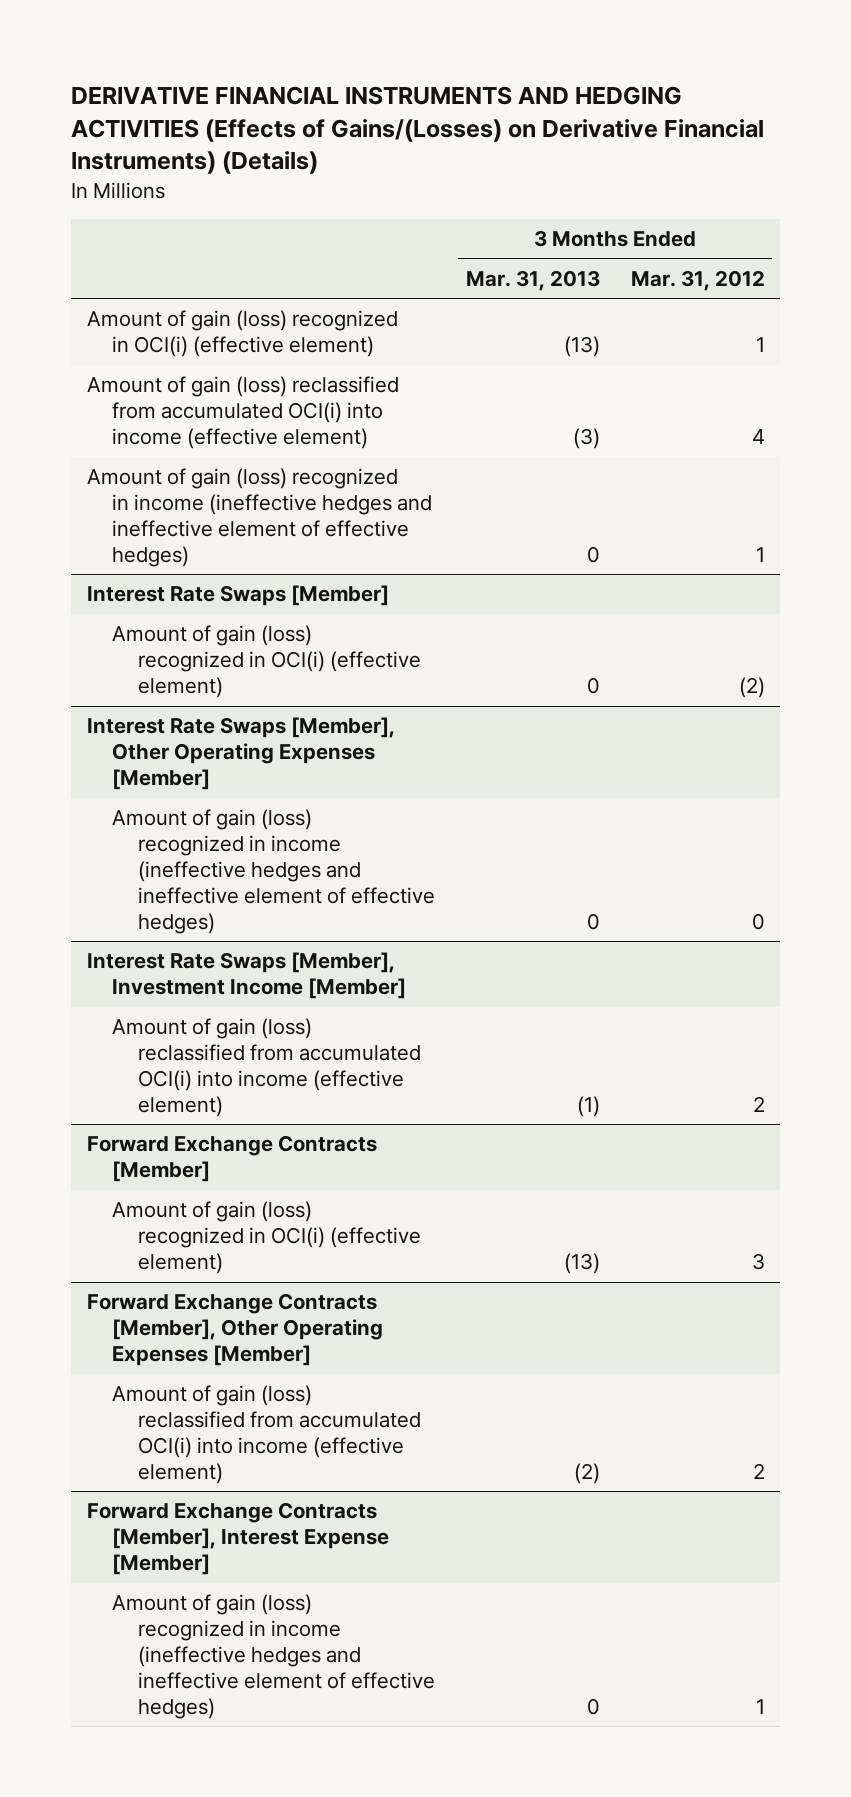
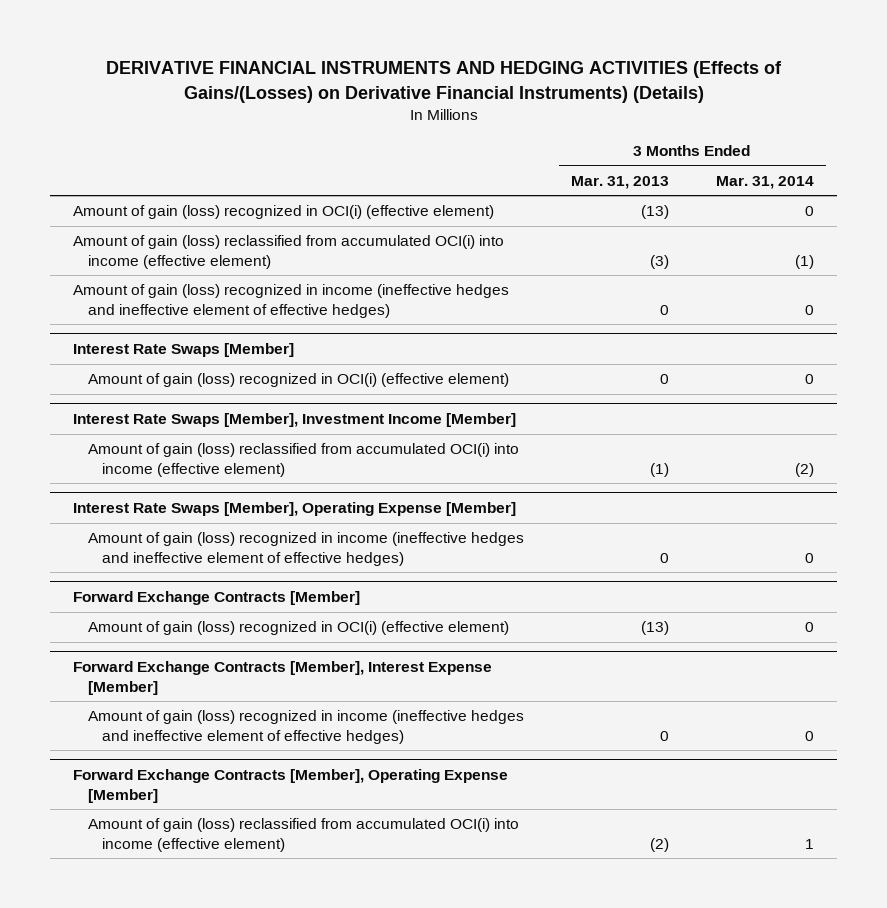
[630,270,765,292] Mar. 31, 2012 -> none
none -> [715,175,814,189] Mar. 31, 2014
[86,717,395,791] Interest Rate Swaps [Member], Other Operating Expenses [Member] -> none
[112,809,436,934] Amount of gain (loss) recognized in income (ineffective hedges and ineffective element of effective hedges) -> none
none -> [73,502,517,517] Interest Rate Swaps [Member], Operating Expense [Member]
none -> [87,532,524,566] Amount of gain (loss) recognized in income (ineffective hedges and ineffective element of effective hedges)
[86,1293,384,1367] Forward Exchange Contracts [Member], Other Operating Expenses [Member] -> none
[112,1385,422,1485] Amount of gain (loss) reclassified from accumulated OCI(i) into income (effective element) -> none
none -> [73,769,509,803] Forward Exchange Contracts [Member], Operating Expense [Member]
none -> [87,818,519,852] Amount of gain (loss) reclassified from accumulated OCI(i) into income (effective element)

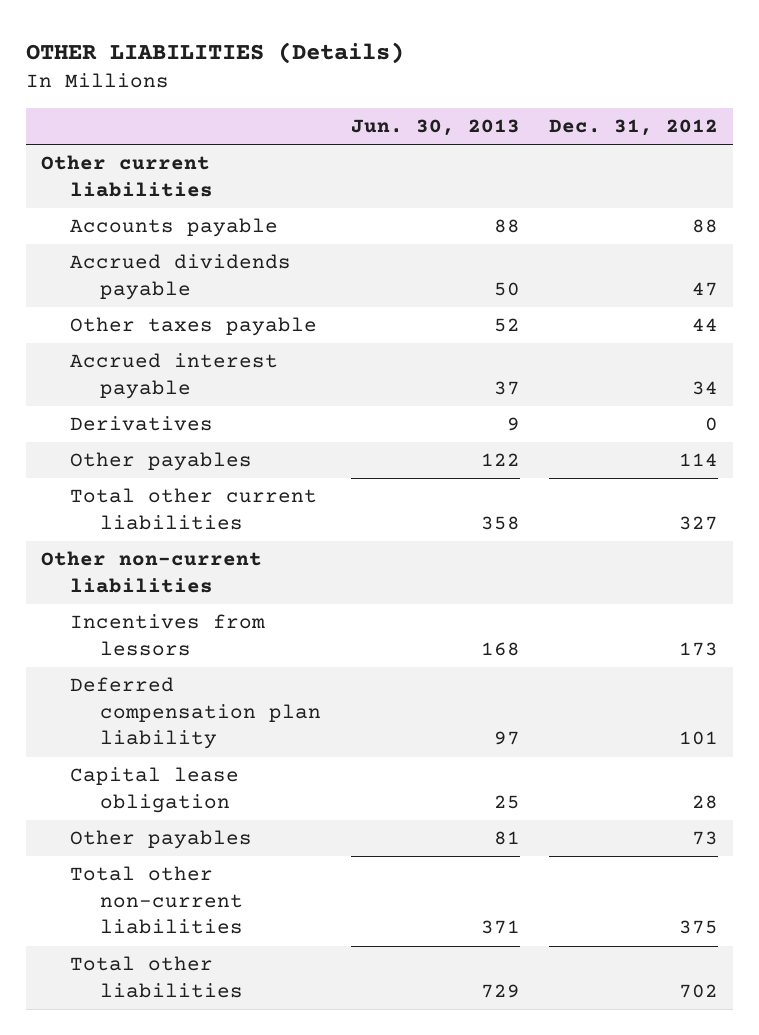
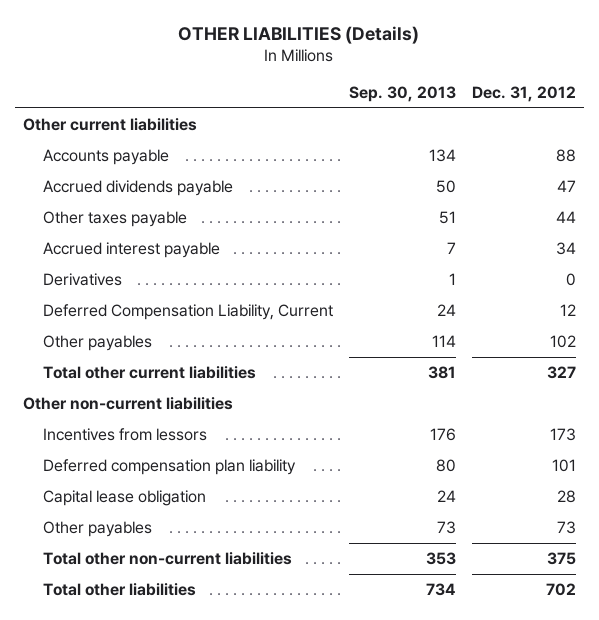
[350,119,520,137] Jun. 30, 2013 -> none
none -> [348,85,456,102] Sep. 30, 2013
none -> [43,304,334,321] Deferred Compensation Liability, Current
[679,453,719,467] 114 -> [549,335,576,349] 102

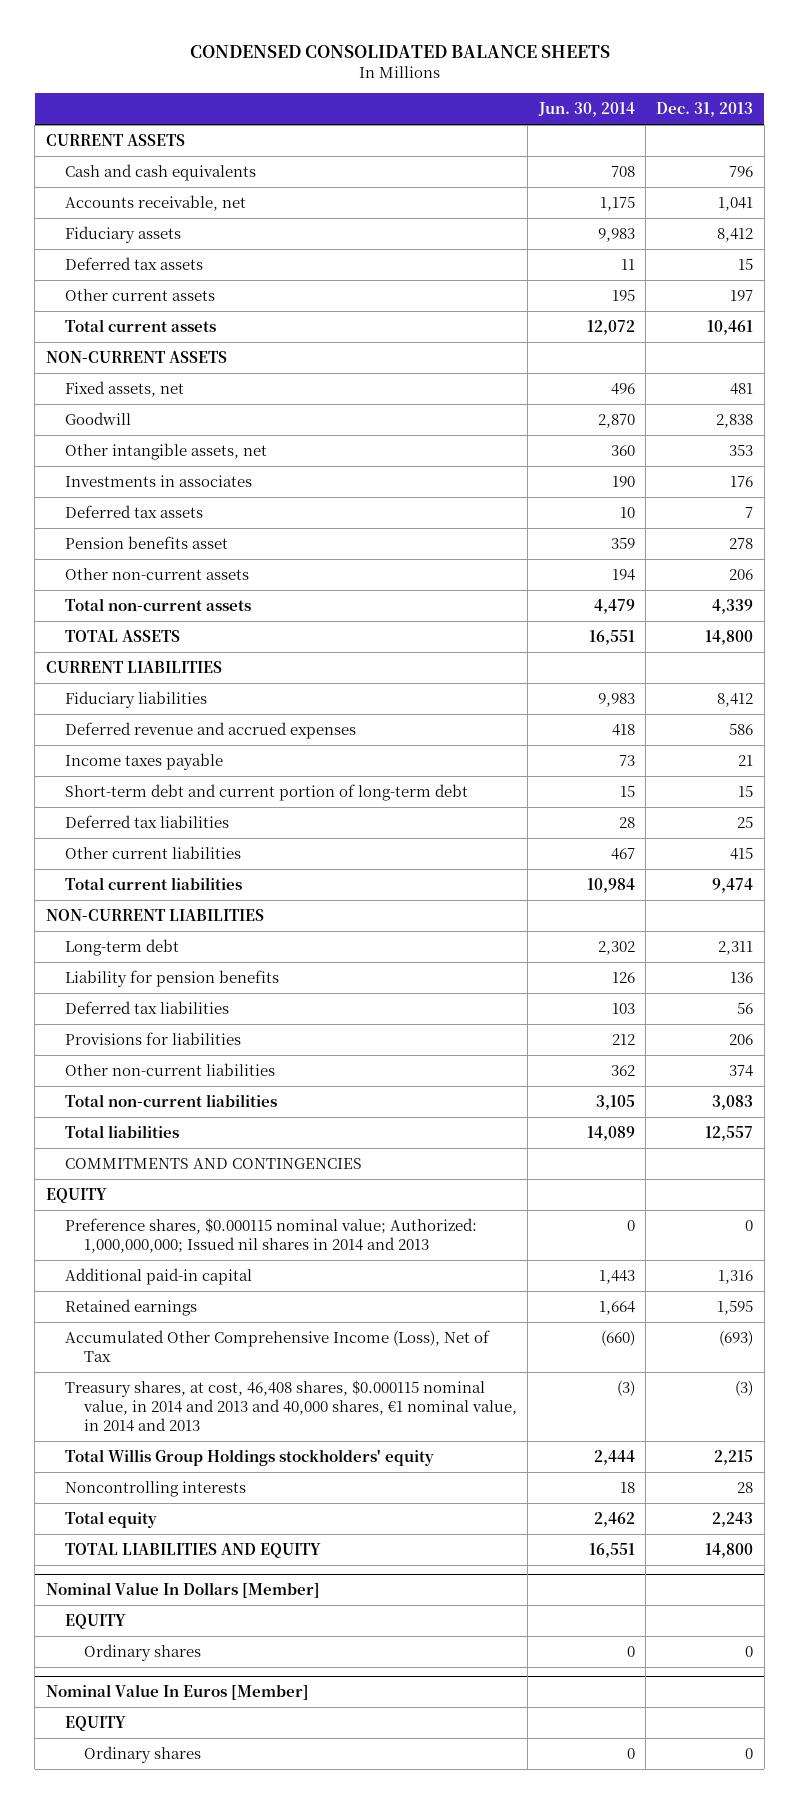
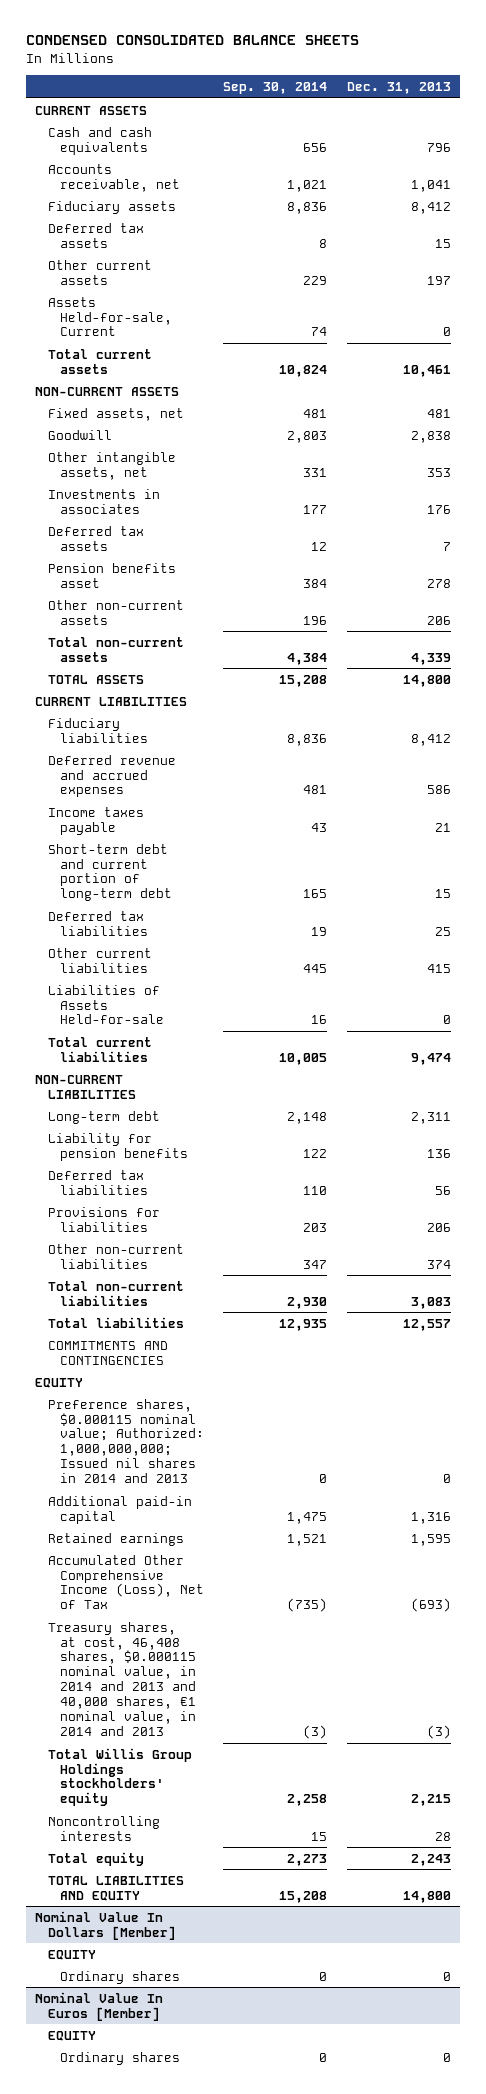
[537,102,635,118] Jun. 30, 2014 -> none
none -> [223,82,328,95] Sep. 30, 2014
none -> [47,296,173,337] Assets Held-for-sale, Current
none -> [47,984,165,1025] Liabilities of Assets Held-for-sale

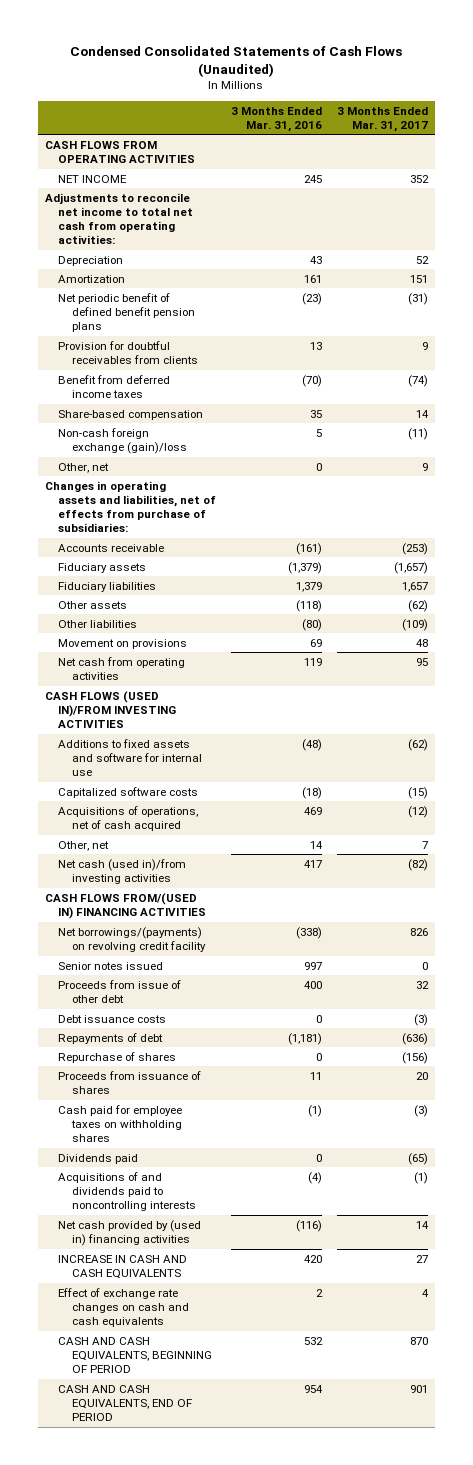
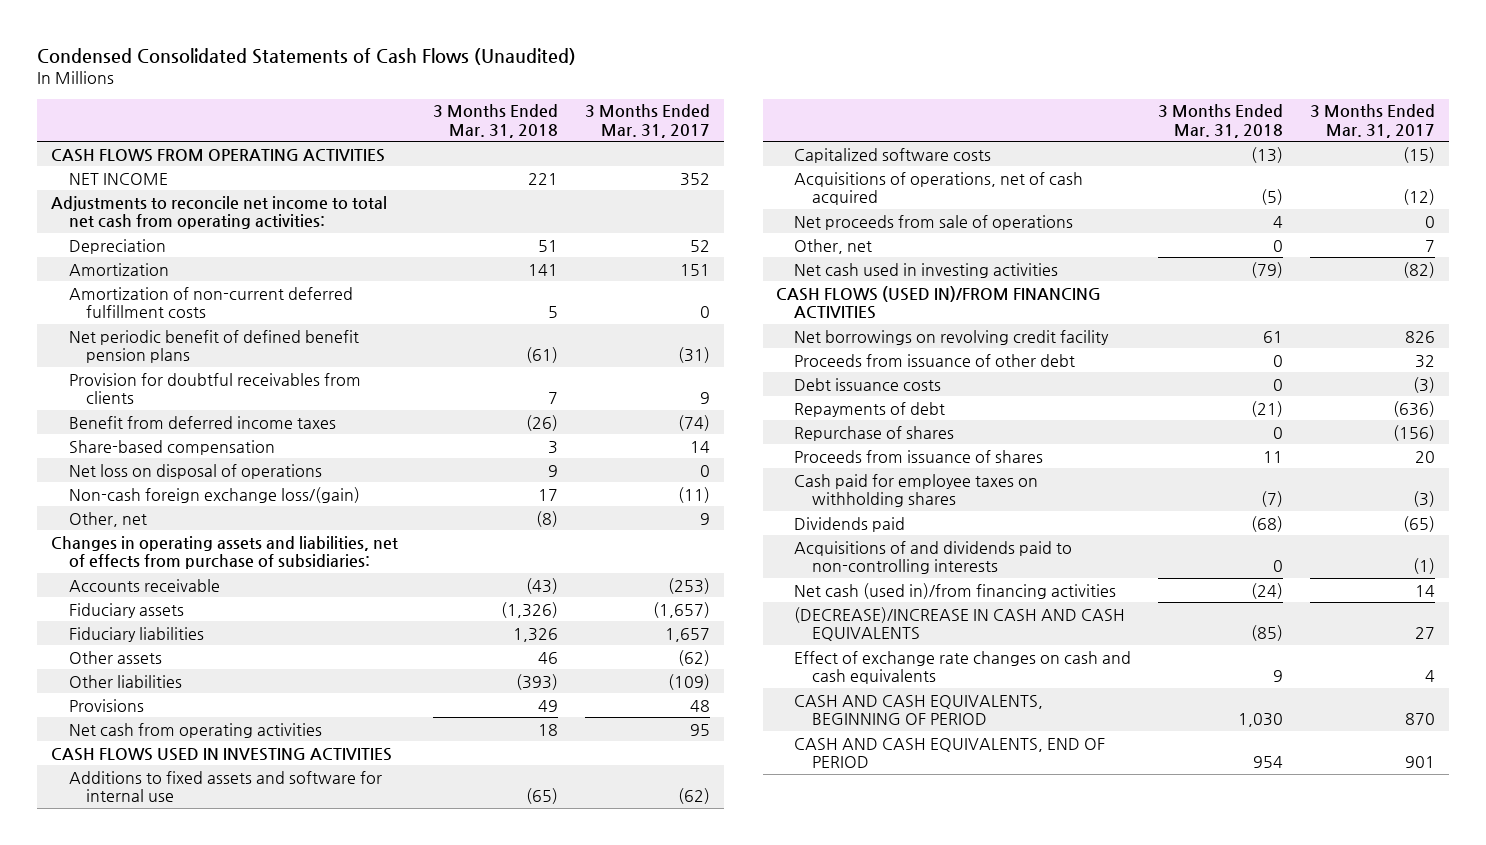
[231,106,323,132] 3 Months Ended Mar. 31, 2016 -> none
none -> [432,104,558,138] 3 Months Ended Mar. 31, 2018
none -> [68,286,353,319] Amortization of non-current deferred fulfillment costs
none -> [68,463,322,479] Net loss on disposal of operations
[58,427,187,455] Non-cash foreign exchange (gain)/loss -> [68,486,360,503] Non-cash foreign exchange loss/(gain)
[58,638,188,649] Movement on provisions -> [68,698,144,712] Provisions
[45,690,177,729] CASH FLOWS (USED IN)/FROM INVESTING ACTIVITIES -> [51,747,393,761] CASH FLOWS USED IN INVESTING ACTIVITIES
none -> [793,214,1073,230] Net proceeds from sale of operations
[58,961,164,970] Senior notes issued -> none
[58,858,187,885] Net cash (used in)/from investing activities -> [793,262,1058,278] Net cash used in investing activities
[45,892,207,920] CASH FLOWS FROM/(USED IN) FINANCING ACTIVITIES -> [776,285,1102,320] CASH FLOWS (USED IN)/FROM FINANCING ACTIVITIES
[58,926,206,953] Net borrowings/(payments) on revolving credit facility -> [793,329,1109,345] Net borrowings on revolving credit facility
[58,979,182,1004] Proceeds from issue of other debt -> [793,353,1075,367] Proceeds from issuance of other debt
[58,1171,196,1212] Acquisitions of and dividends paid to noncontrolling interests -> [793,540,1072,575] Acquisitions of and dividends paid to non-controlling interests
[58,1219,202,1247] Net cash provided by (used in) financing activities -> [793,582,1116,599] Net cash (used in)/from financing activities
[58,1254,188,1280] INCREASE IN CASH AND CASH EQUIVALENTS -> [793,606,1125,642] (DECREASE)/INCREASE IN CASH AND CASH EQUIVALENTS

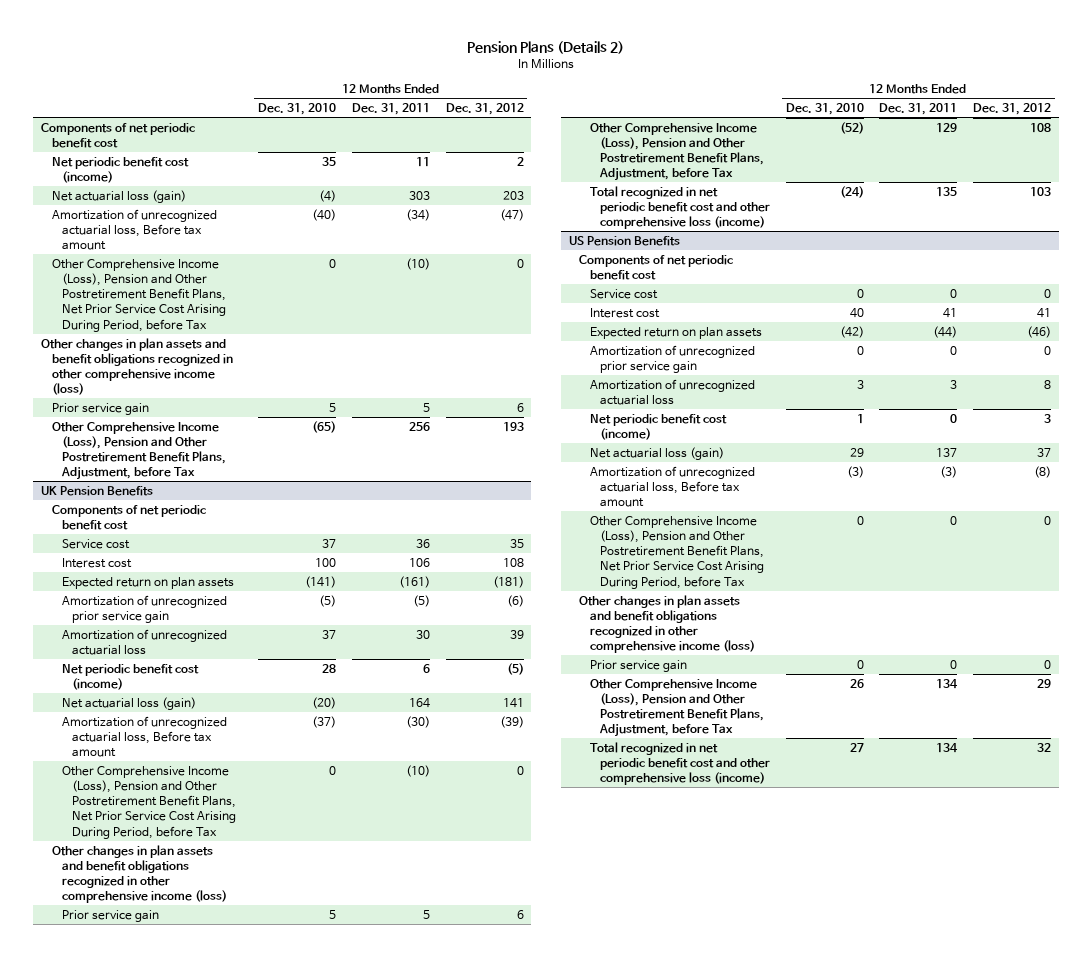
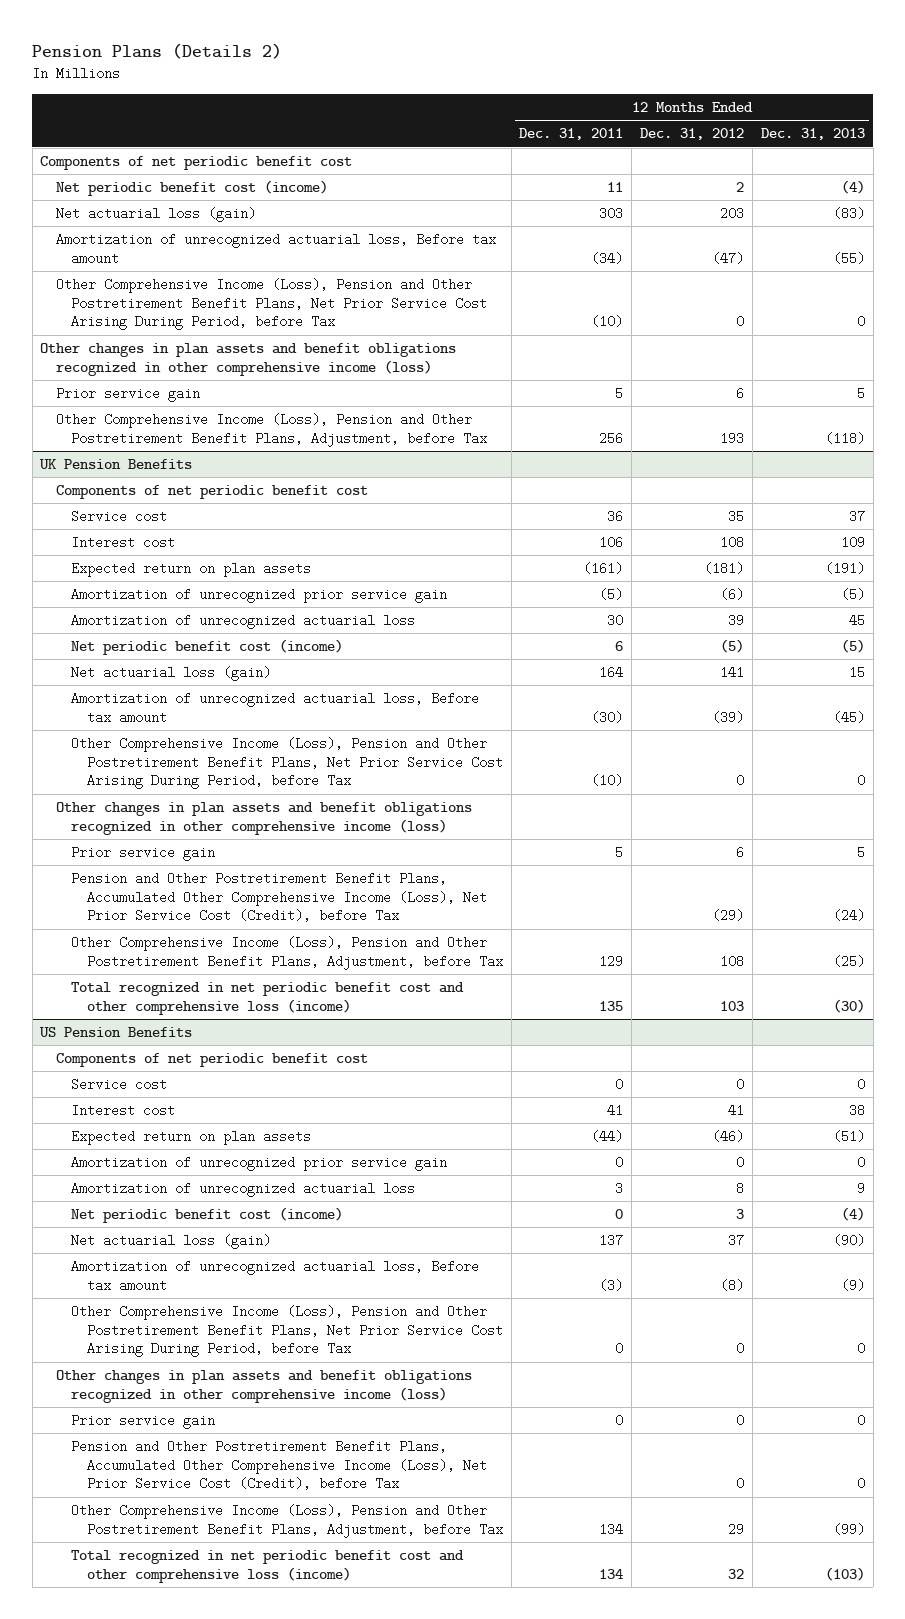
[258,103,337,116] Dec. 31, 2010 -> none
none -> [760,128,865,141] Dec. 31, 2013
none -> [71,872,487,923] Pension and Other Postretirement Benefit Plans, Accumulated Other Comprehensive Income (Loss), Net Prior Service Cost (Credit), before Tax
none -> [71,1440,487,1491] Pension and Other Postretirement Benefit Plans, Accumulated Other Comprehensive Income (Loss), Net Prior Service Cost (Credit), before Tax

